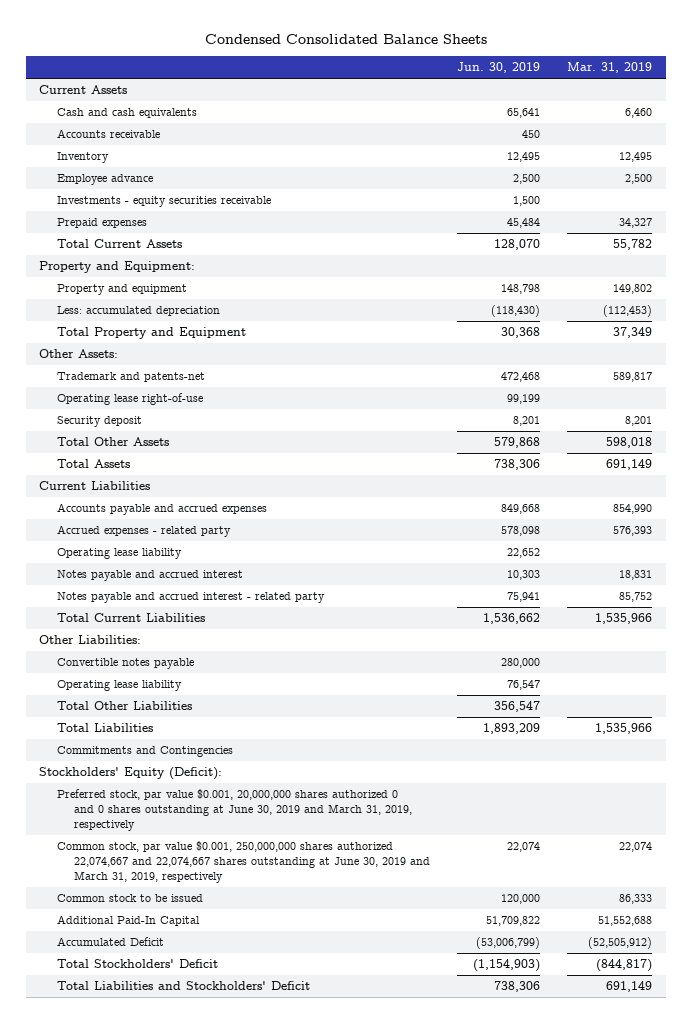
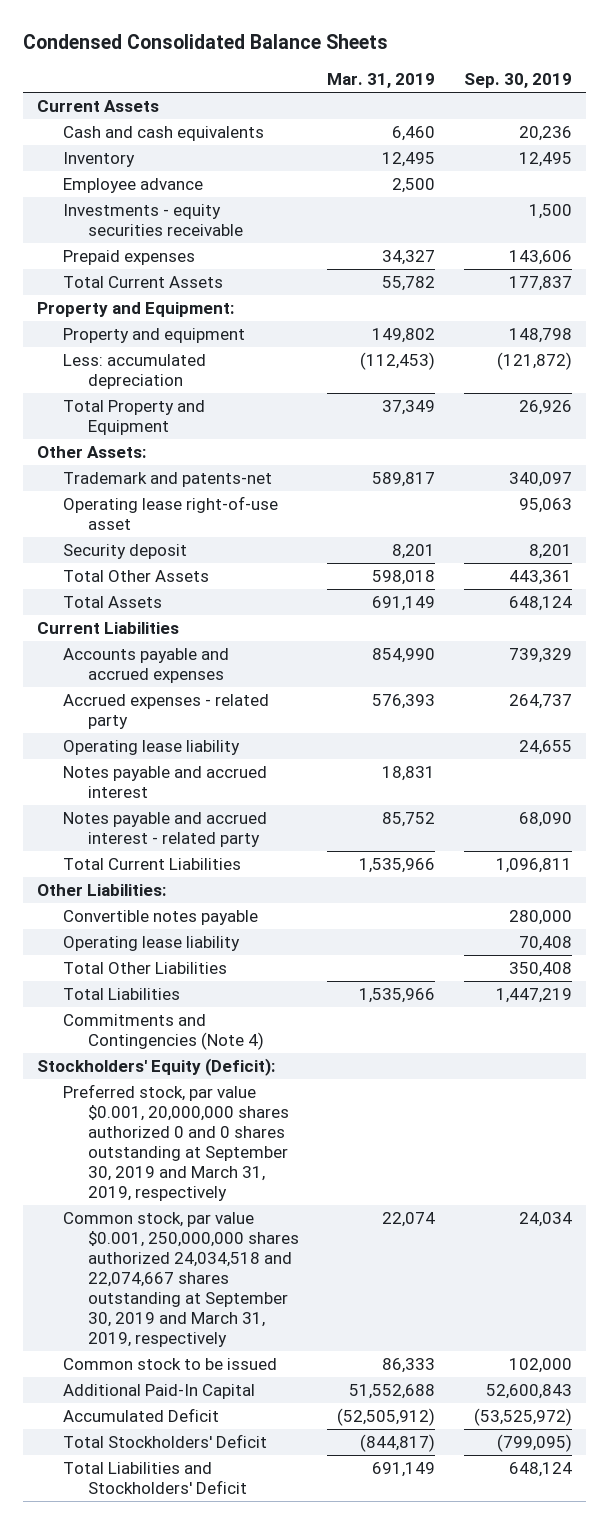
[457,62,541,74] Jun. 30, 2019 -> none
none -> [463,73,572,89] Sep. 30, 2019
[56,129,160,139] Accounts receivable -> none
[56,393,203,406] Operating lease right-of-use -> [62,496,278,531] Operating lease right-of-use asset
[56,746,233,758] Commitments and Contingencies -> [62,1014,265,1051] Commitments and Contingencies (Note 4)
[56,789,413,831] Preferred stock, par value $0.001, 20,000,000 shares authorized 0 and 0 shares outstanding at June 30, 2019 and March 31, 2019, respectively -> [62,1084,290,1202] Preferred stock, par value $0.001, 20,000,000 shares authorized 0 and 0 shares outstanding at September 30, 2019 and March 31, 2019, respectively
[56,841,431,883] Common stock, par value $0.001, 250,000,000 shares authorized 22,074,667 and 22,074,667 shares outstanding at June 30, 2019 and March 31, 2019, respectively -> [62,1212,300,1348] Common stock, par value $0.001, 250,000,000 shares authorized 24,034,518 and 22,074,667 shares outstanding at September 30, 2019 and March 31, 2019, respectively

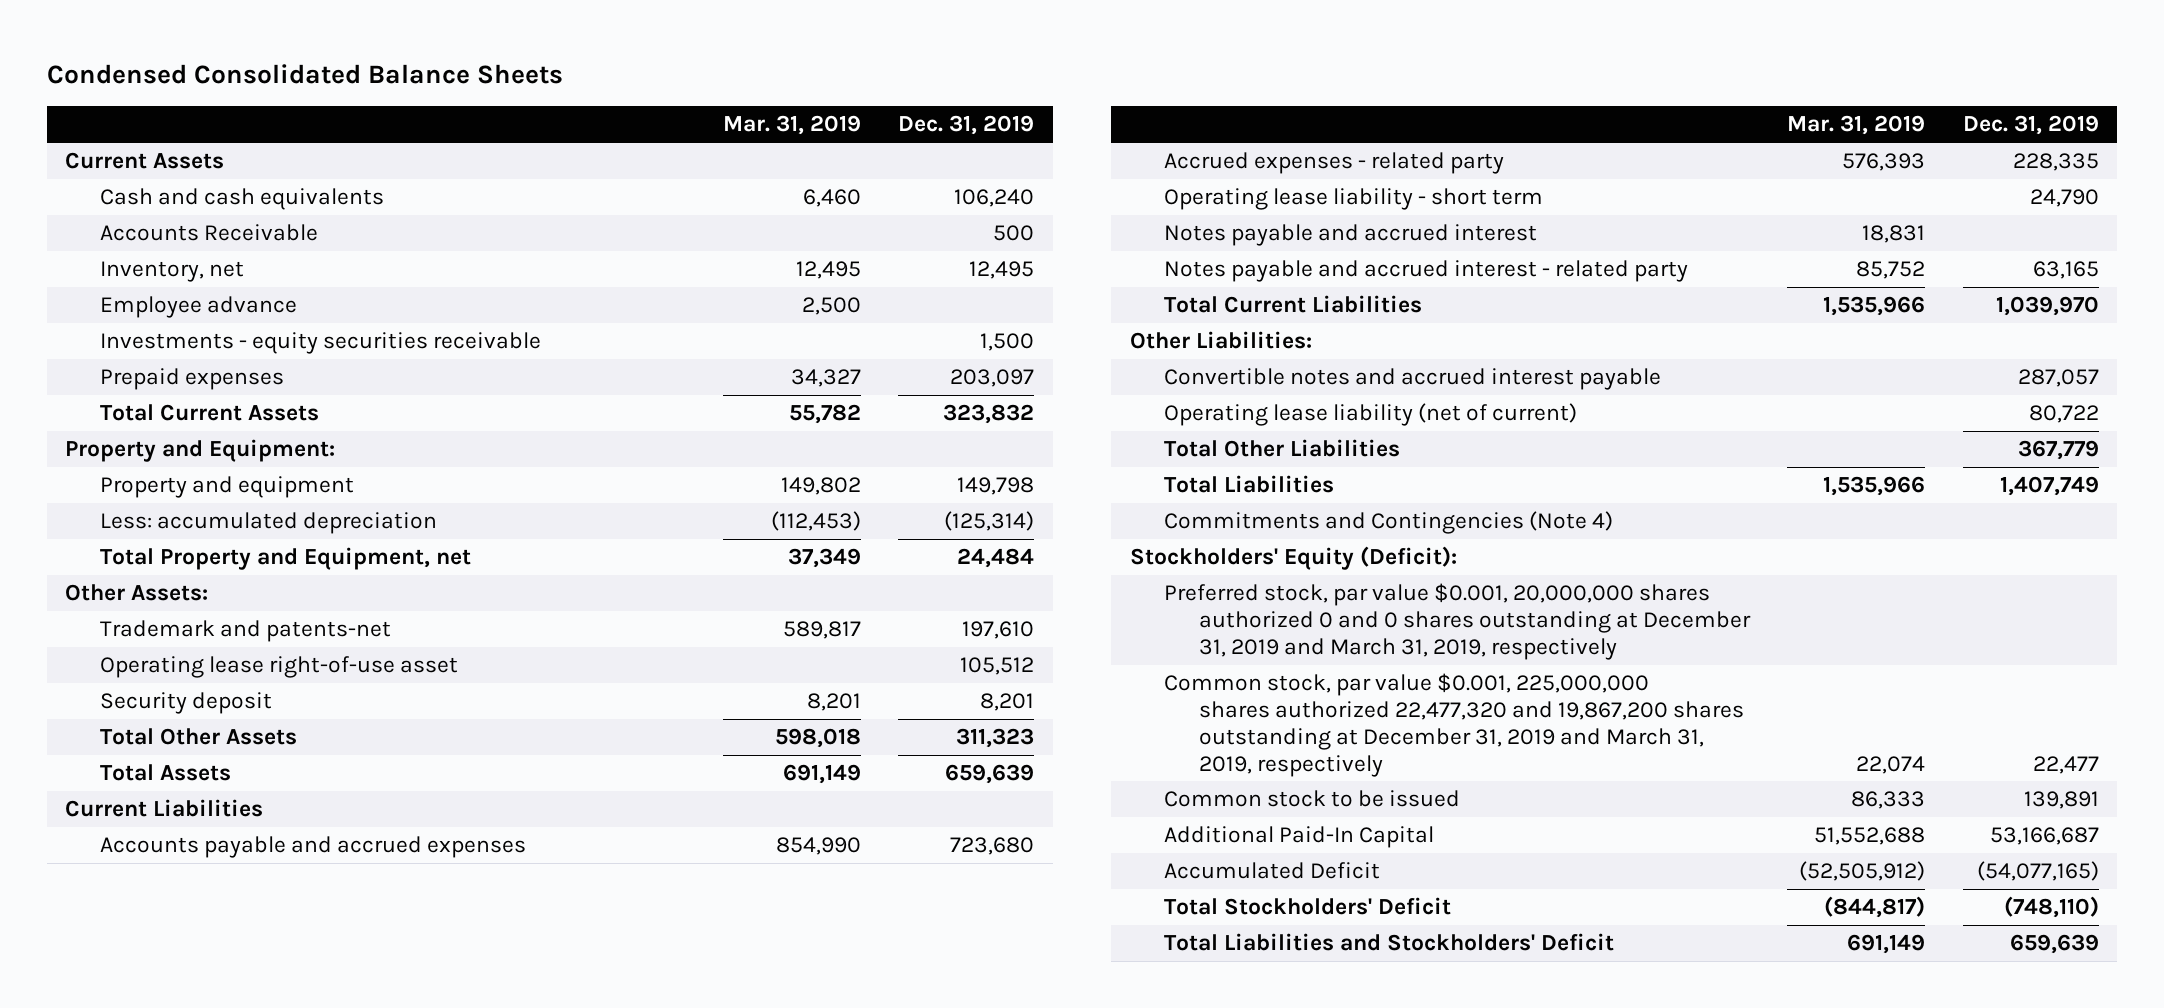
[463,73,572,89] Sep. 30, 2019 -> none
none -> [898,115,1035,136] Dec. 31, 2019
none -> [99,224,318,242] Accounts Receivable
[62,152,135,168] Inventory -> [99,261,244,283] Inventory, net
[62,400,205,436] Total Property and Equipment -> [99,547,471,571] Total Property and Equipment, net
[62,740,240,756] Operating lease liability -> [1164,188,1544,211] Operating lease liability - short term
[62,910,258,926] Convertible notes payable -> [1164,368,1662,391] Convertible notes and accrued interest payable
[62,936,240,952] Operating lease liability -> [1164,403,1578,427] Operating lease liability (net of current)
[62,1084,290,1202] Preferred stock, par value $0.001, 20,000,000 shares authorized 0 and 0 shares outstanding at September 30, 2019 and March 31, 2019, respectively -> [1164,583,1751,660] Preferred stock, par value $0.001, 20,000,000 shares authorized 0 and 0 shares outstanding at December 31, 2019 and March 31, 2019, respectively
[62,1212,300,1348] Common stock, par value $0.001, 250,000,000 shares authorized 24,034,518 and 22,074,667 shares outstanding at September 30, 2019 and March 31, 2019, respectively -> [1164,673,1744,777] Common stock, par value $0.001, 225,000,000 shares authorized 22,477,320 and 19,867,200 shares outstanding at December 31, 2019 and March 31, 2019, respectively

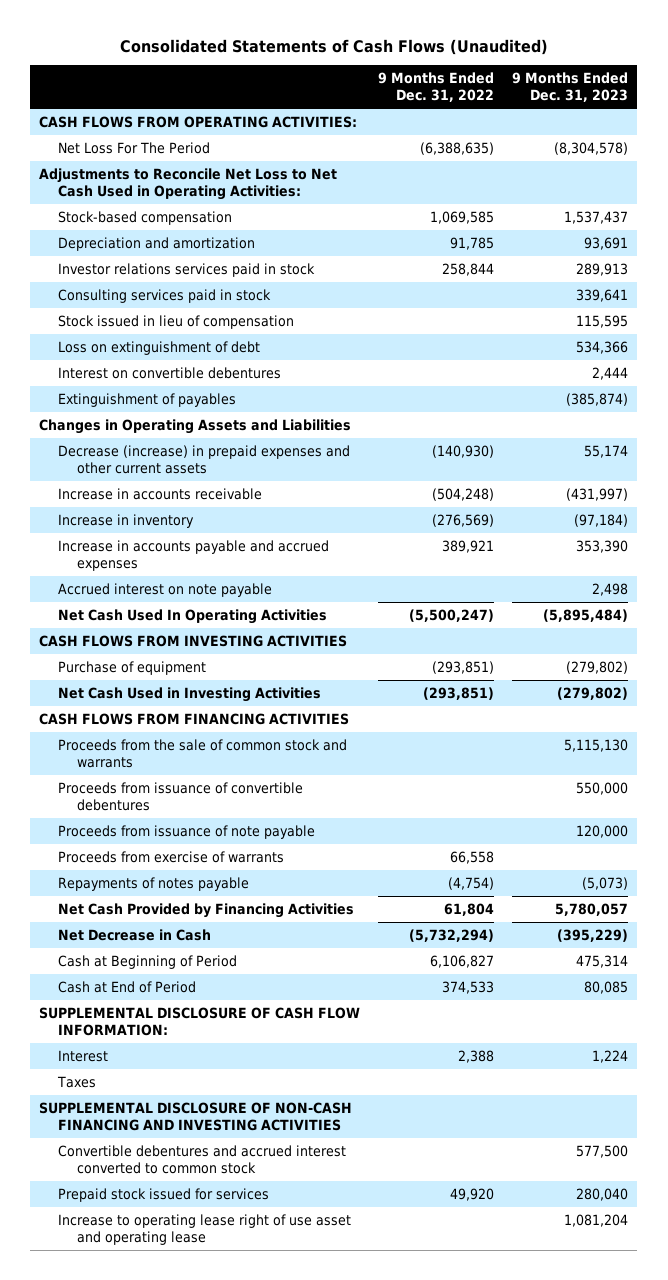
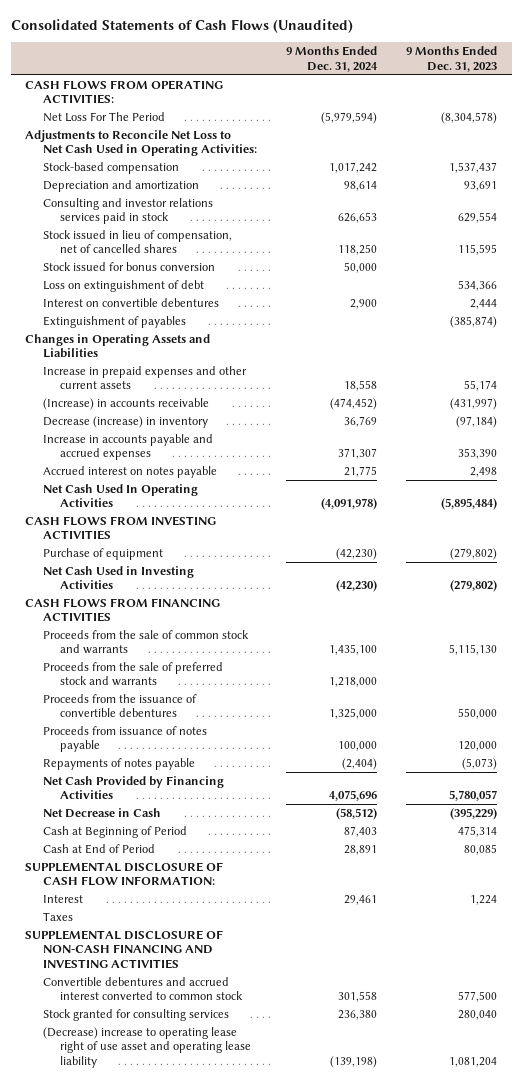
[378,72,495,103] 9 Months Ended Dec. 31, 2022 -> none
none -> [286,46,379,72] 9 Months Ended Dec. 31, 2024
[57,288,271,303] Consulting services paid in stock -> none
[57,262,315,277] Investor relations services paid in stock -> [42,197,213,225] Consulting and investor relations services paid in stock
[576,262,629,276] 289,913 -> [458,212,498,224] 629,554
[57,314,294,329] Stock issued in lieu of compensation -> [42,229,232,254] Stock issued in lieu of compensation, net of cancelled shares
none -> [42,261,215,271] Stock issued for bonus conversion
[57,444,350,474] Decrease (increase) in prepaid expenses and other current assets -> [42,365,247,390] Increase in prepaid expenses and other current assets
[57,487,262,500] Increase in accounts receivable -> [42,397,209,410] (Increase) in accounts receivable
[57,513,194,528] Increase in inventory -> [42,415,208,428] Decrease (increase) in inventory
[57,582,272,597] Accrued interest on note payable -> [42,465,217,478] Accrued interest on notes payable
[57,850,284,863] Proceeds from exercise of warrants -> none
none -> [42,661,223,687] Proceeds from the sale of preferred stock and warrants
[57,781,303,811] Proceeds from issuance of convertible debentures -> [42,693,197,718] Proceeds from the issuance of convertible debentures
[57,824,315,839] Proceeds from issuance of note payable -> [42,725,207,753] Proceeds from issuance of notes payable
[57,1187,269,1202] Prepaid stock issued for services -> [42,1008,229,1021] Stock granted for consulting services
[57,1213,351,1245] Increase to operating lease right of use asset and operating lease -> [42,1026,252,1069] (Decrease) increase to operating lease right of use asset and operating lease liability

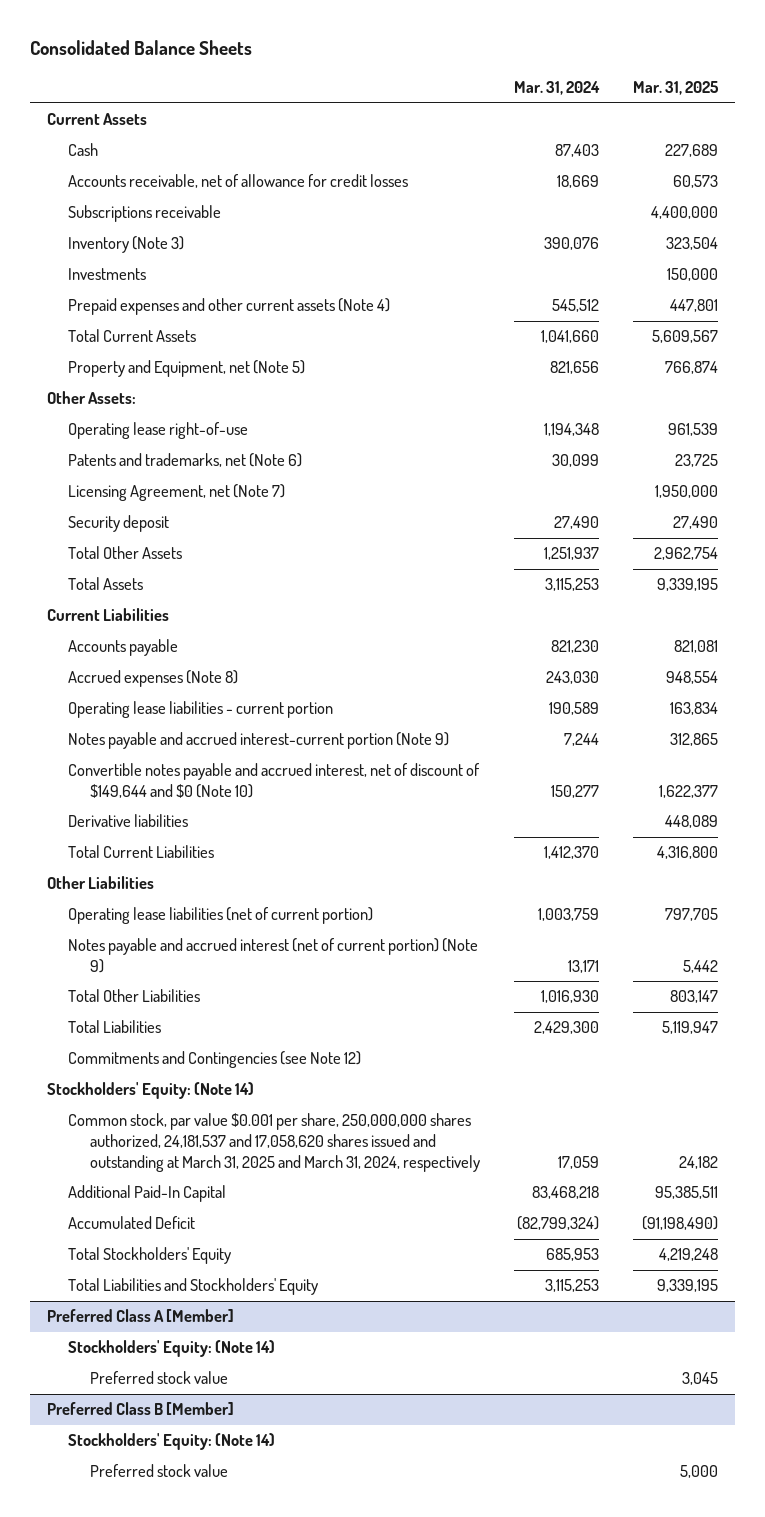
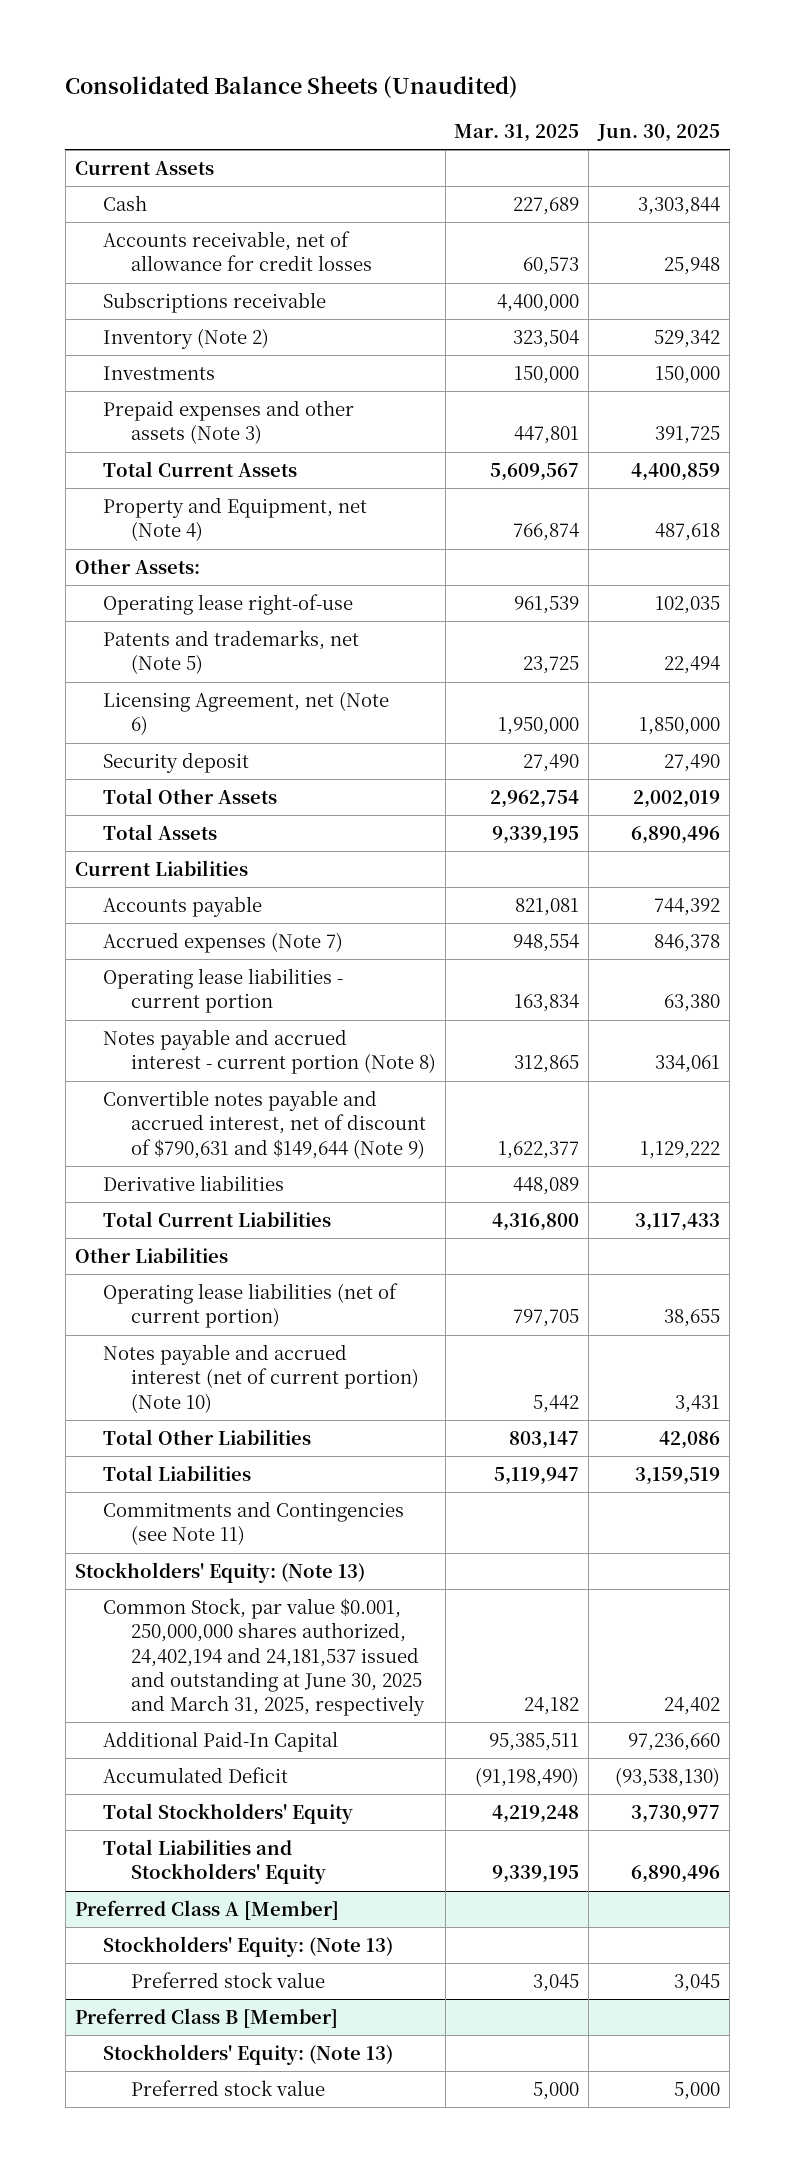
[29,40,252,56] Consolidated Balance Sheets -> [65,76,519,100] Consolidated Balance Sheets (Unaudited)
[513,81,600,96] Mar. 31, 2024 -> none
none -> [597,123,721,142] Jun. 30, 2025
[68,236,185,254] Inventory (Note 3) -> [102,328,269,350] Inventory (Note 2)
[68,298,391,316] Prepaid expenses and other current assets (Note 4) -> [102,400,354,445] Prepaid expenses and other assets (Note 3)
[68,360,306,378] Property and Equipment, net (Note 5) -> [102,497,367,542] Property and Equipment, net (Note 4)
[68,453,303,468] Patents and trademarks, net (Note 6) -> [102,630,359,675] Patents and trademarks, net (Note 5)
[68,484,286,502] Licensing Agreement, net (Note 7) -> [102,691,389,736] Licensing Agreement, net (Note 6)
[68,670,239,688] Accrued expenses (Note 8) -> [102,932,343,954] Accrued expenses (Note 7)
[68,732,450,750] Notes payable and accrued interest-current portion (Note 9) -> [102,1029,436,1075] Notes payable and accrued interest - current portion (Note 8)
[68,763,481,798] Convertible notes payable and accrued interest, net of discount of $149,644 and $0 (Note 10) -> [102,1090,426,1159] Convertible notes payable and accrued interest, net of discount of $790,631 and $149,644 (Note 9)
[68,938,479,973] Notes payable and accrued interest (net of current portion) (Note 9) -> [102,1344,419,1413] Notes payable and accrued interest (net of current portion) (Note 10)
[68,1051,362,1069] Commitments and Contingencies (see Note 12) -> [102,1501,404,1546] Commitments and Contingencies (see Note 11)
[46,1082,254,1100] Stockholders' Equity: (Note 14) -> [74,1562,365,1584] Stockholders' Equity: (Note 13)
[68,1113,480,1172] Common stock, par value $0.001 per share, 250,000,000 shares authorized, 24,181,537 and 17,058,620 shares issued and outstanding at March 31, 2025 and March 31, 2024, respectively -> [102,1598,425,1717] Common Stock, par value $0.001, 250,000,000 shares authorized, 24,402,194 and 24,181,537 issued and outstanding at June 30, 2025 and March 31, 2025, respectively
[68,1340,276,1358] Stockholders' Equity: (Note 14) -> [102,1936,393,1958] Stockholders' Equity: (Note 13)
[68,1433,276,1451] Stockholders' Equity: (Note 14) -> [102,2044,393,2066] Stockholders' Equity: (Note 13)

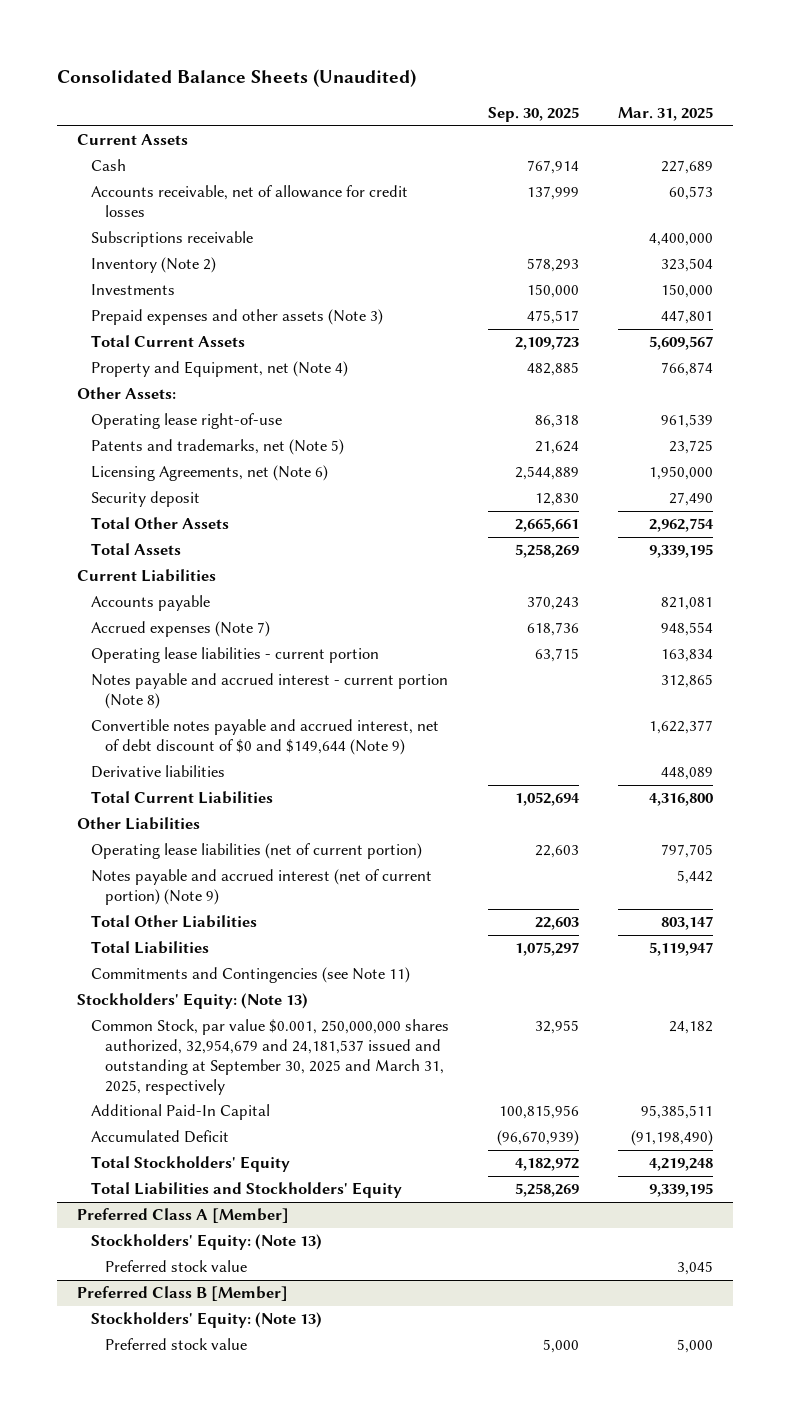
[597,123,721,142] Jun. 30, 2025 -> none
none -> [488,107,580,123] Sep. 30, 2025
[102,691,389,736] Licensing Agreement, net (Note 6) -> [91,465,329,482] Licensing Agreements, net (Note 6)
[102,1090,426,1159] Convertible notes payable and accrued interest, net of discount of $790,631 and $149,644 (Note 9) -> [91,719,440,756] Convertible notes payable and accrued interest, net of debt discount of $0 and $149,644 (Note 9)
[102,1344,419,1413] Notes payable and accrued interest (net of current portion) (Note 10) -> [91,869,433,906] Notes payable and accrued interest (net of current portion) (Note 9)
[102,1598,425,1717] Common Stock, par value $0.001, 250,000,000 shares authorized, 24,402,194 and 24,181,537 issued and outstanding at June 30, 2025 and March 31, 2025, respectively -> [91,1019,450,1095] Common Stock, par value $0.001, 250,000,000 shares authorized, 32,954,679 and 24,181,537 issued and outstanding at September 30, 2025 and March 31, 2025, respectively

